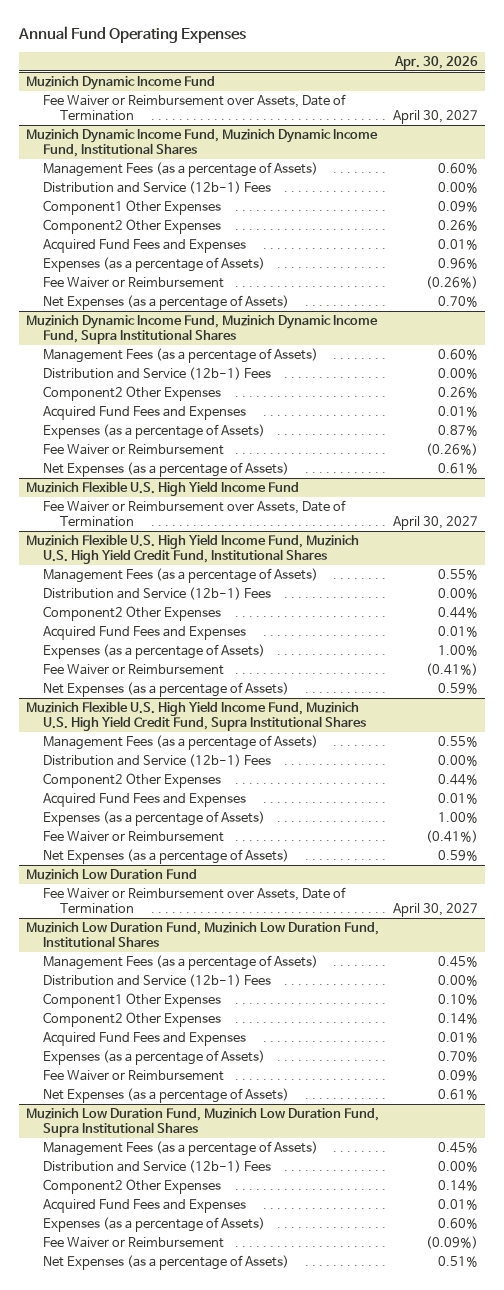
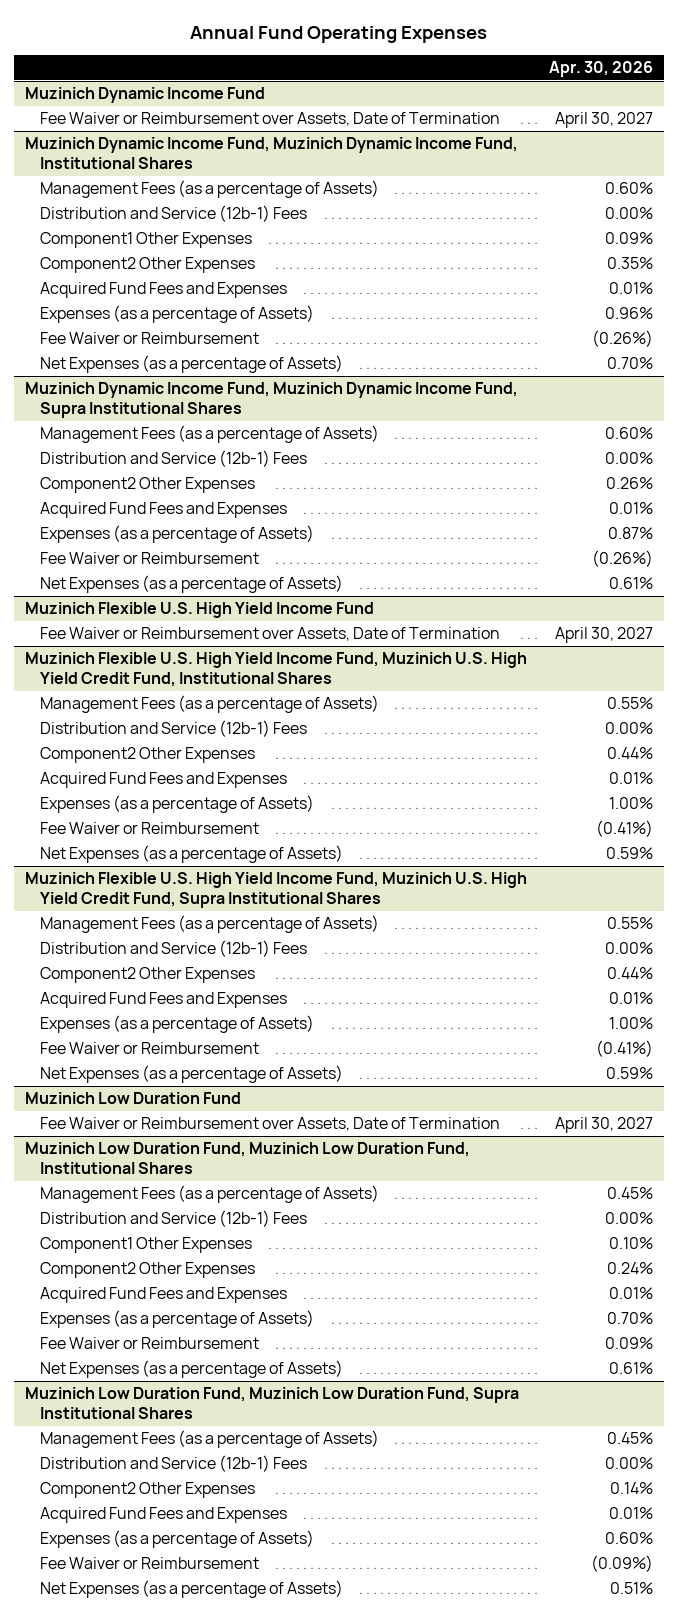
[437,220,478,232] 0.26% -> [607,257,654,270] 0.35%
[437,1013,478,1025] 0.14% -> [607,1262,654,1275] 0.24%

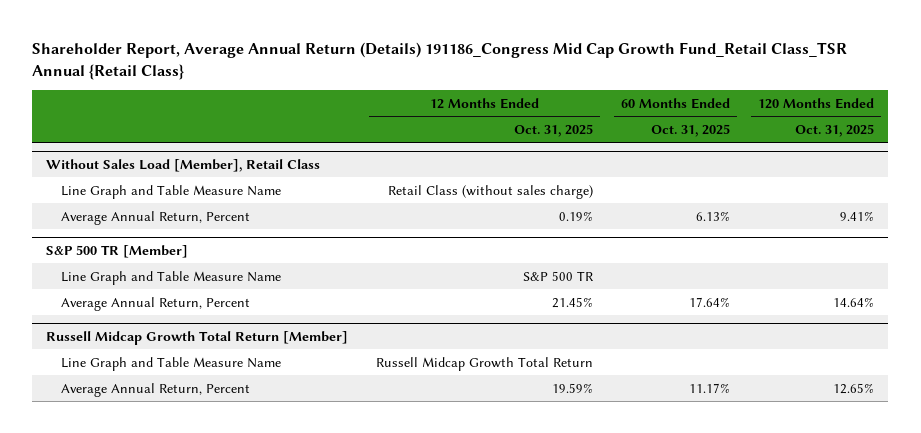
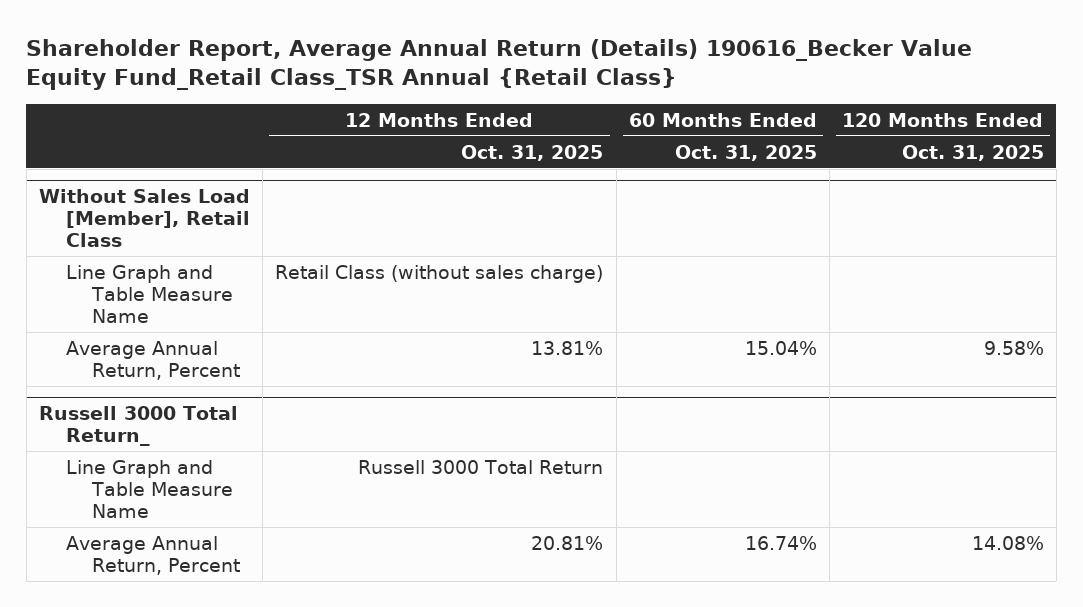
[32,42,848,81] Shareholder Report, Average Annual Return (Details) 191186_Congress Mid Cap Growth Fund_Retail Class_TSR Annual {Retail Class} -> [26,38,973,90] Shareholder Report, Average Annual Return (Details) 190616_Becker Value Equity Fund_Retail Class_TSR Annual {Retail Class}
[46,244,189,258] S&P 500 TR [Member] -> none
[46,330,349,345] Russell Midcap Growth Total Return [Member] -> none
[61,356,282,371] Line Graph and Table Measure Name -> none
[61,382,251,397] Average Annual Return, Percent -> none
[559,210,594,221] 0.19% -> [531,340,604,355] 13.81%
[696,210,731,221] 6.13% -> [745,340,818,355] 15.04%
[840,210,875,221] 9.41% -> [983,340,1044,355] 9.58%
none -> [38,405,238,447] Russell 3000 Total Return_
[523,270,595,281] S&P 500 TR -> [358,459,604,474] Russell 3000 Total Return
[552,296,594,308] 21.45% -> [531,535,604,550] 20.81%
[689,296,731,307] 17.64% -> [745,535,818,550] 16.74%
[833,296,875,307] 14.64% -> [971,535,1044,550] 14.08%

